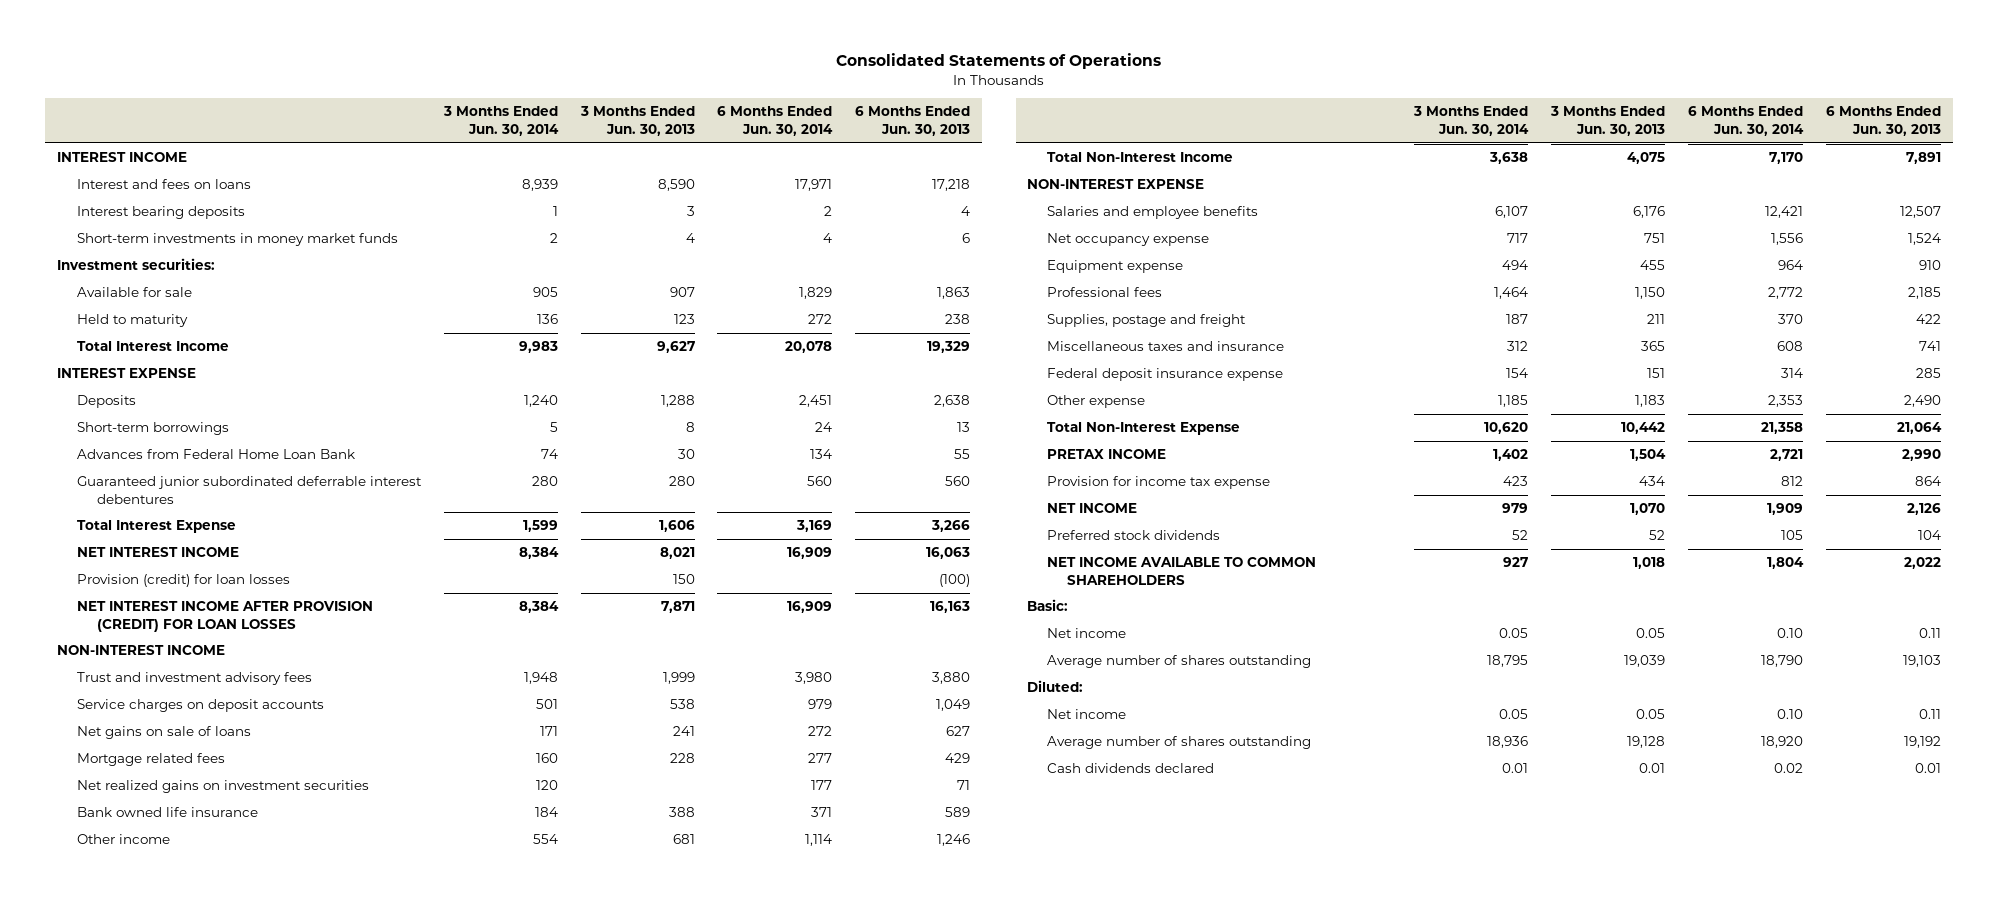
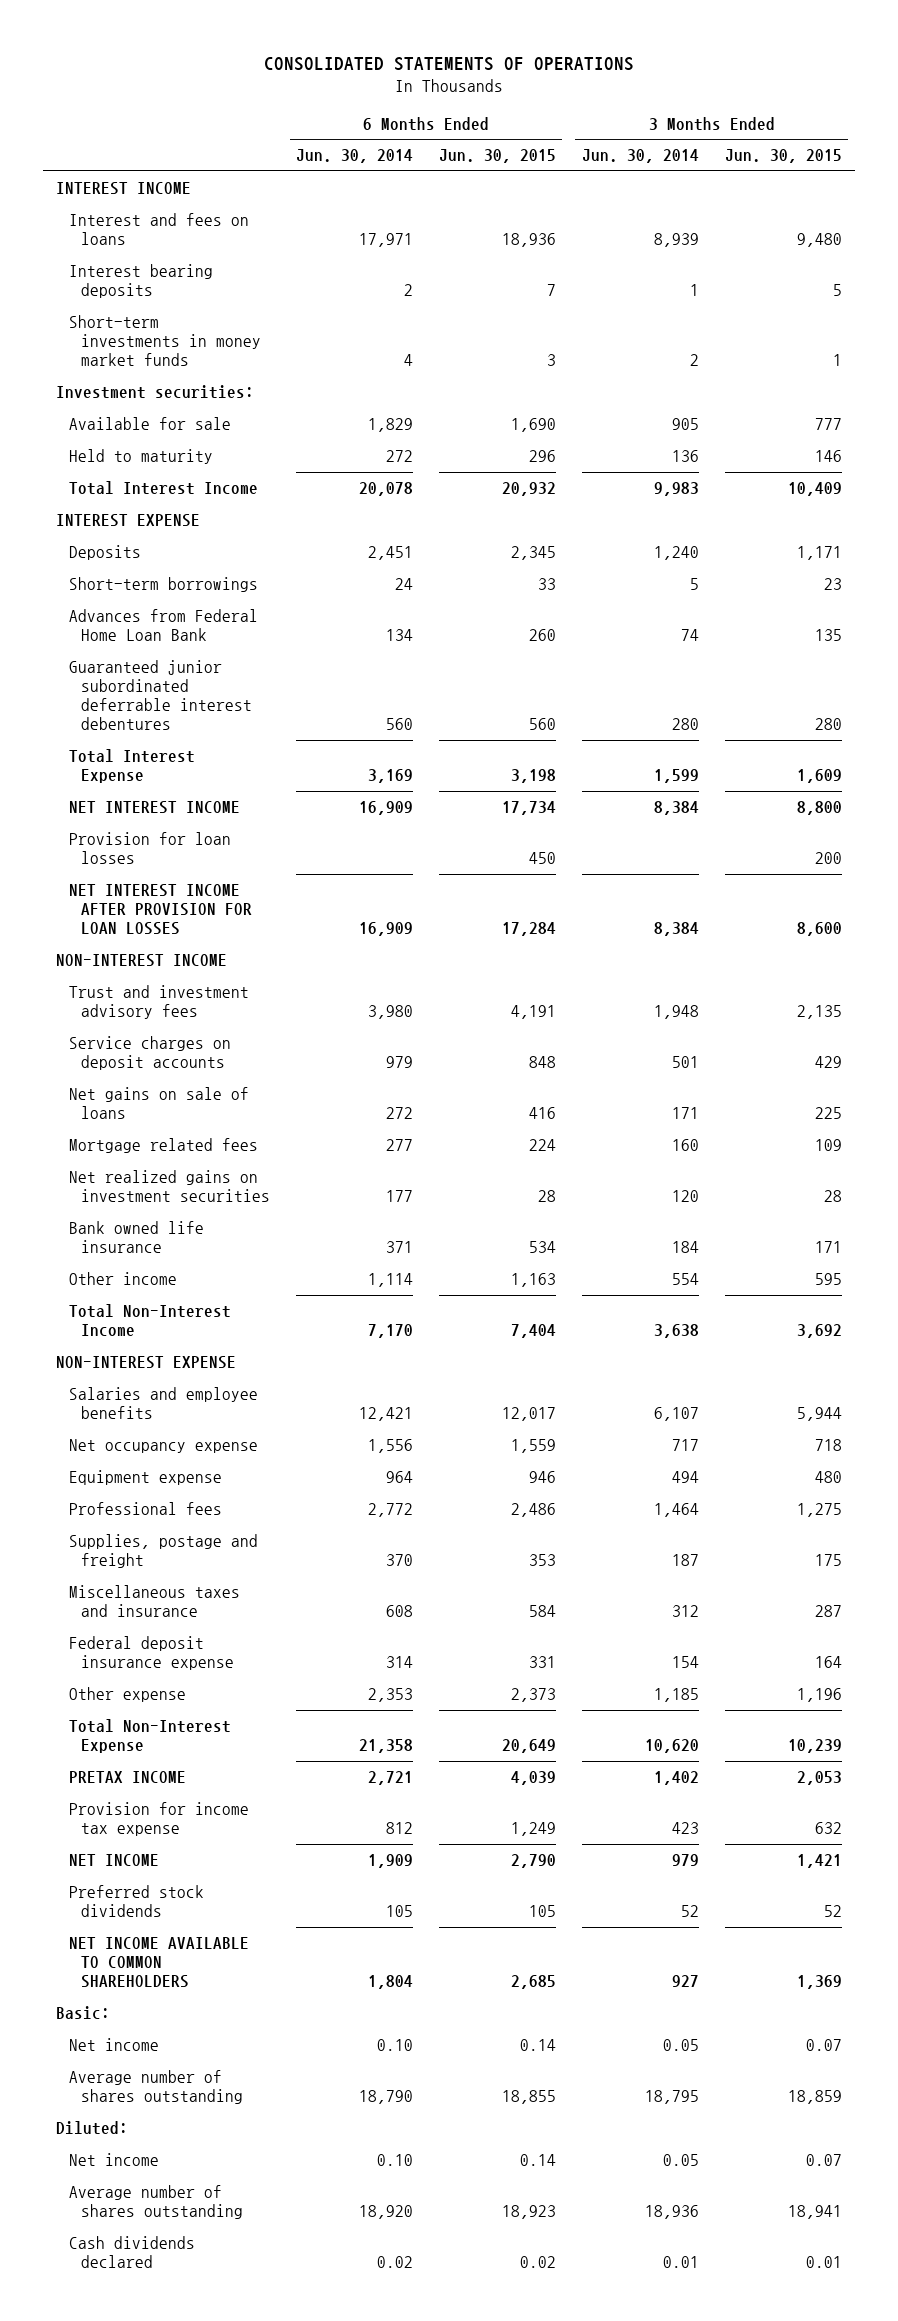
[835,53,1161,70] Consolidated Statements of Operations -> [263,56,634,71] CONSOLIDATED STATEMENTS OF OPERATIONS
[579,106,695,136] 3 Months Ended Jun. 30, 2013 -> none
[855,106,971,136] 6 Months Ended Jun. 30, 2013 -> none
none -> [438,149,556,164] Jun. 30, 2015
none -> [724,149,842,164] Jun. 30, 2015
[76,574,290,588] Provision (credit) for loan losses -> [68,832,231,865] Provision for loan losses
[76,601,373,632] NET INTEREST INCOME AFTER PROVISION (CREDIT) FOR LOAN LOSSES -> [68,884,253,936] NET INTEREST INCOME AFTER PROVISION FOR LOAN LOSSES

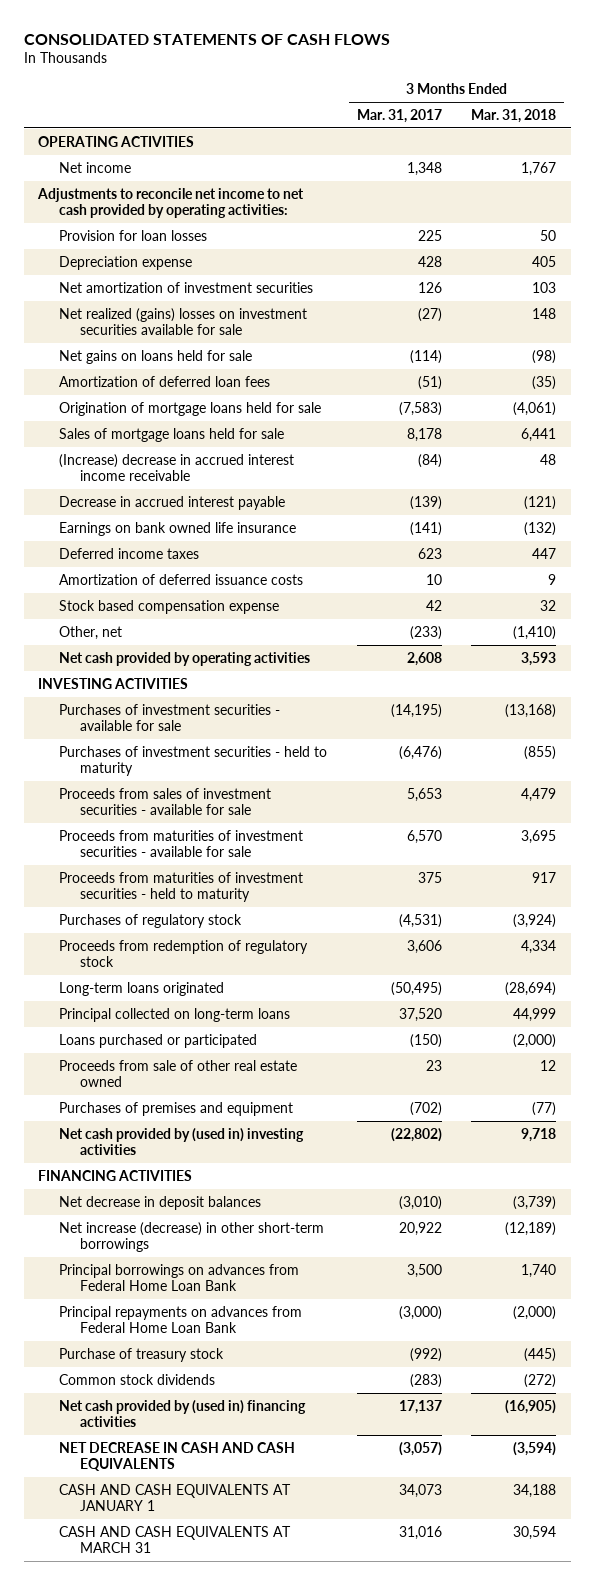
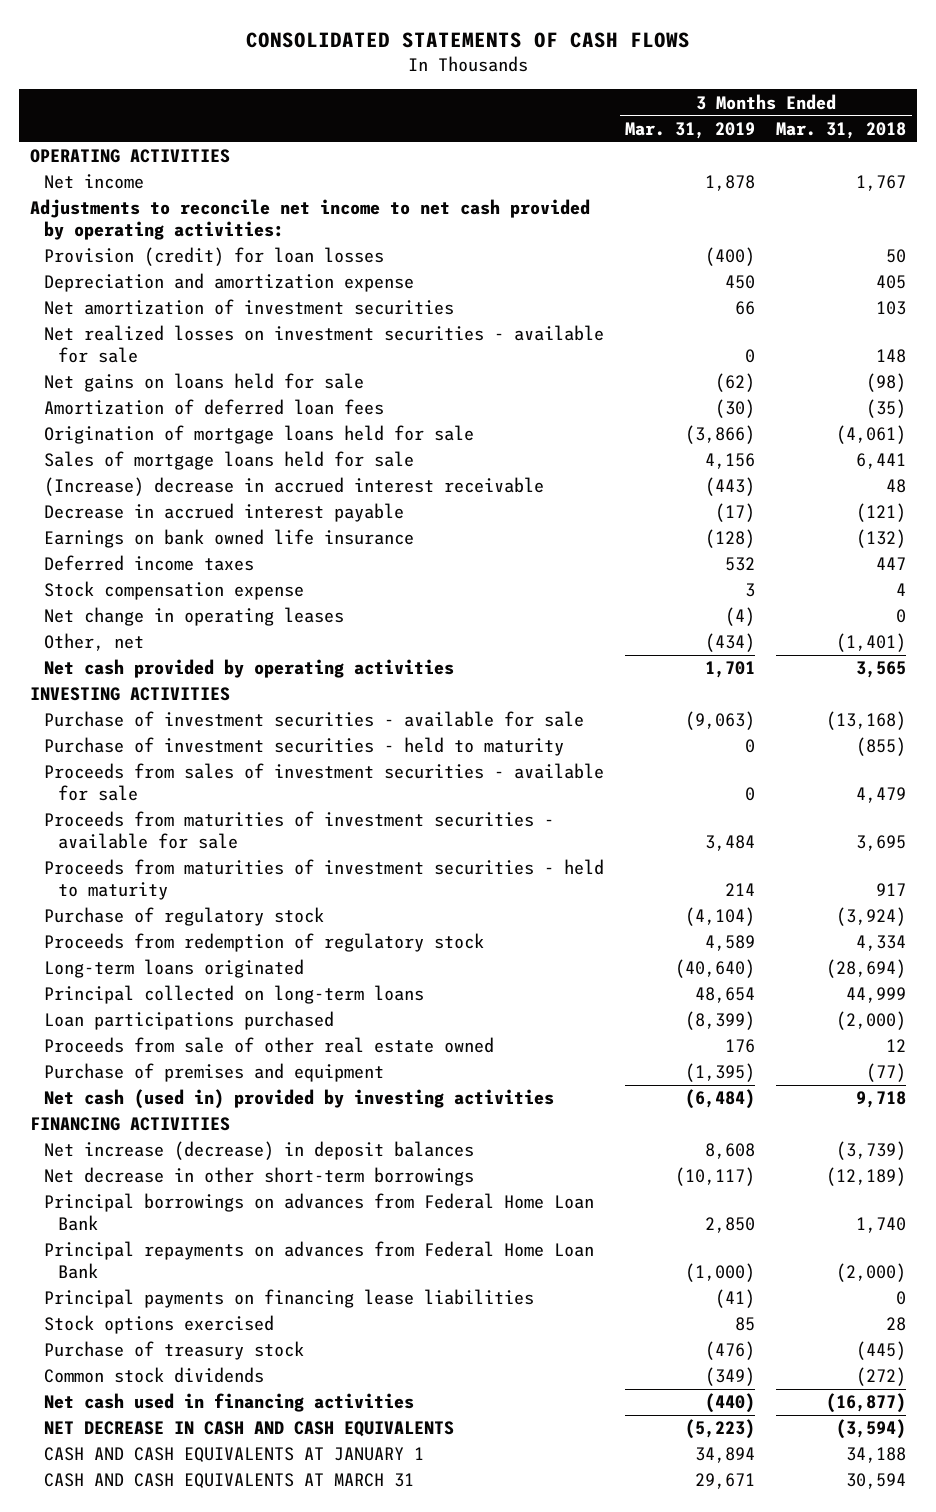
[356,108,442,123] Mar. 31, 2017 -> none
none -> [625,121,756,139] Mar. 31, 2019
[59,229,208,241] Provision for loan losses -> [43,247,384,267] Provision (credit) for loan losses
[59,255,193,270] Depreciation expense -> [43,273,414,293] Depreciation and amortization expense
[59,307,308,335] Net realized (gains) losses on investment securities available for sale -> [43,325,604,364] Net realized losses on investment securities - available for sale
[59,453,295,481] (Increase) decrease in accrued interest income receivable -> [43,477,544,497] (Increase) decrease in accrued interest receivable
[59,573,304,585] Amortization of deferred issuance costs -> none
[59,599,280,614] Stock based compensation expense -> [43,581,304,601] Stock compensation expense
[540,599,557,611] 32 -> [896,583,907,597] 4
none -> [43,607,344,627] Net change in operating leases
[513,625,557,640] (1,410) -> [836,633,907,653] (1,401)
[521,651,557,666] 3,593 -> [856,661,907,679] 3,565
[59,703,281,731] Purchases of investment securities - available for sale -> [43,711,584,728] Purchase of investment securities - available for sale
[59,745,328,776] Purchases of investment securities - held to maturity -> [43,737,564,757] Purchase of investment securities - held to maturity
[59,913,243,928] Purchases of regulatory stock -> [43,907,324,927] Purchase of regulatory stock
[59,1033,258,1048] Loans purchased or participated -> [43,1011,334,1031] Loan participations purchased
[59,1101,294,1116] Purchases of premises and equipment -> [43,1063,384,1083] Purchase of premises and equipment
[59,1127,305,1155] Net cash provided by (used in) investing activities -> [43,1089,554,1110] Net cash (used in) provided by investing activities
[59,1195,262,1210] Net decrease in deposit balances -> [43,1141,474,1161] Net increase (decrease) in deposit balances
[59,1221,325,1252] Net increase (decrease) in other short-term borrowings -> [43,1167,474,1187] Net decrease in other short-term borrowings
none -> [43,1289,534,1309] Principal payments on financing lease liabilities
none -> [43,1315,274,1335] Stock options exercised
[59,1399,307,1427] Net cash provided by (used in) financing activities -> [43,1393,414,1413] Net cash used in financing activities
[505,1399,557,1414] (16,905) -> [826,1393,907,1414] (16,877)

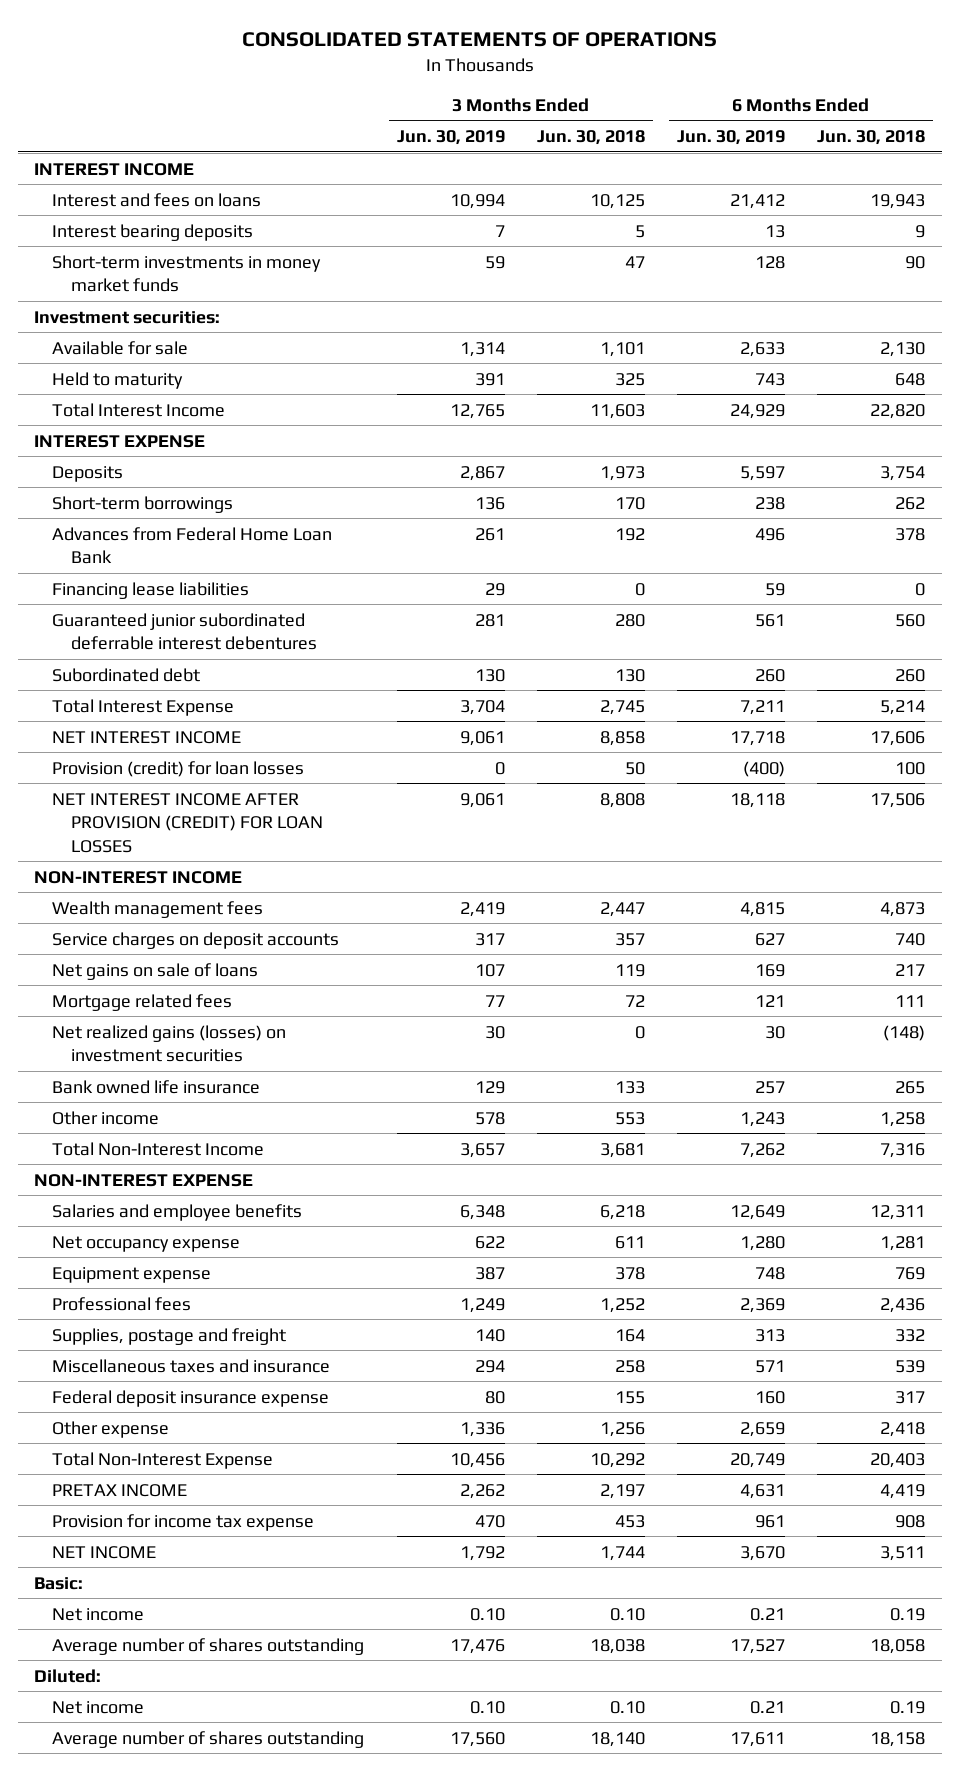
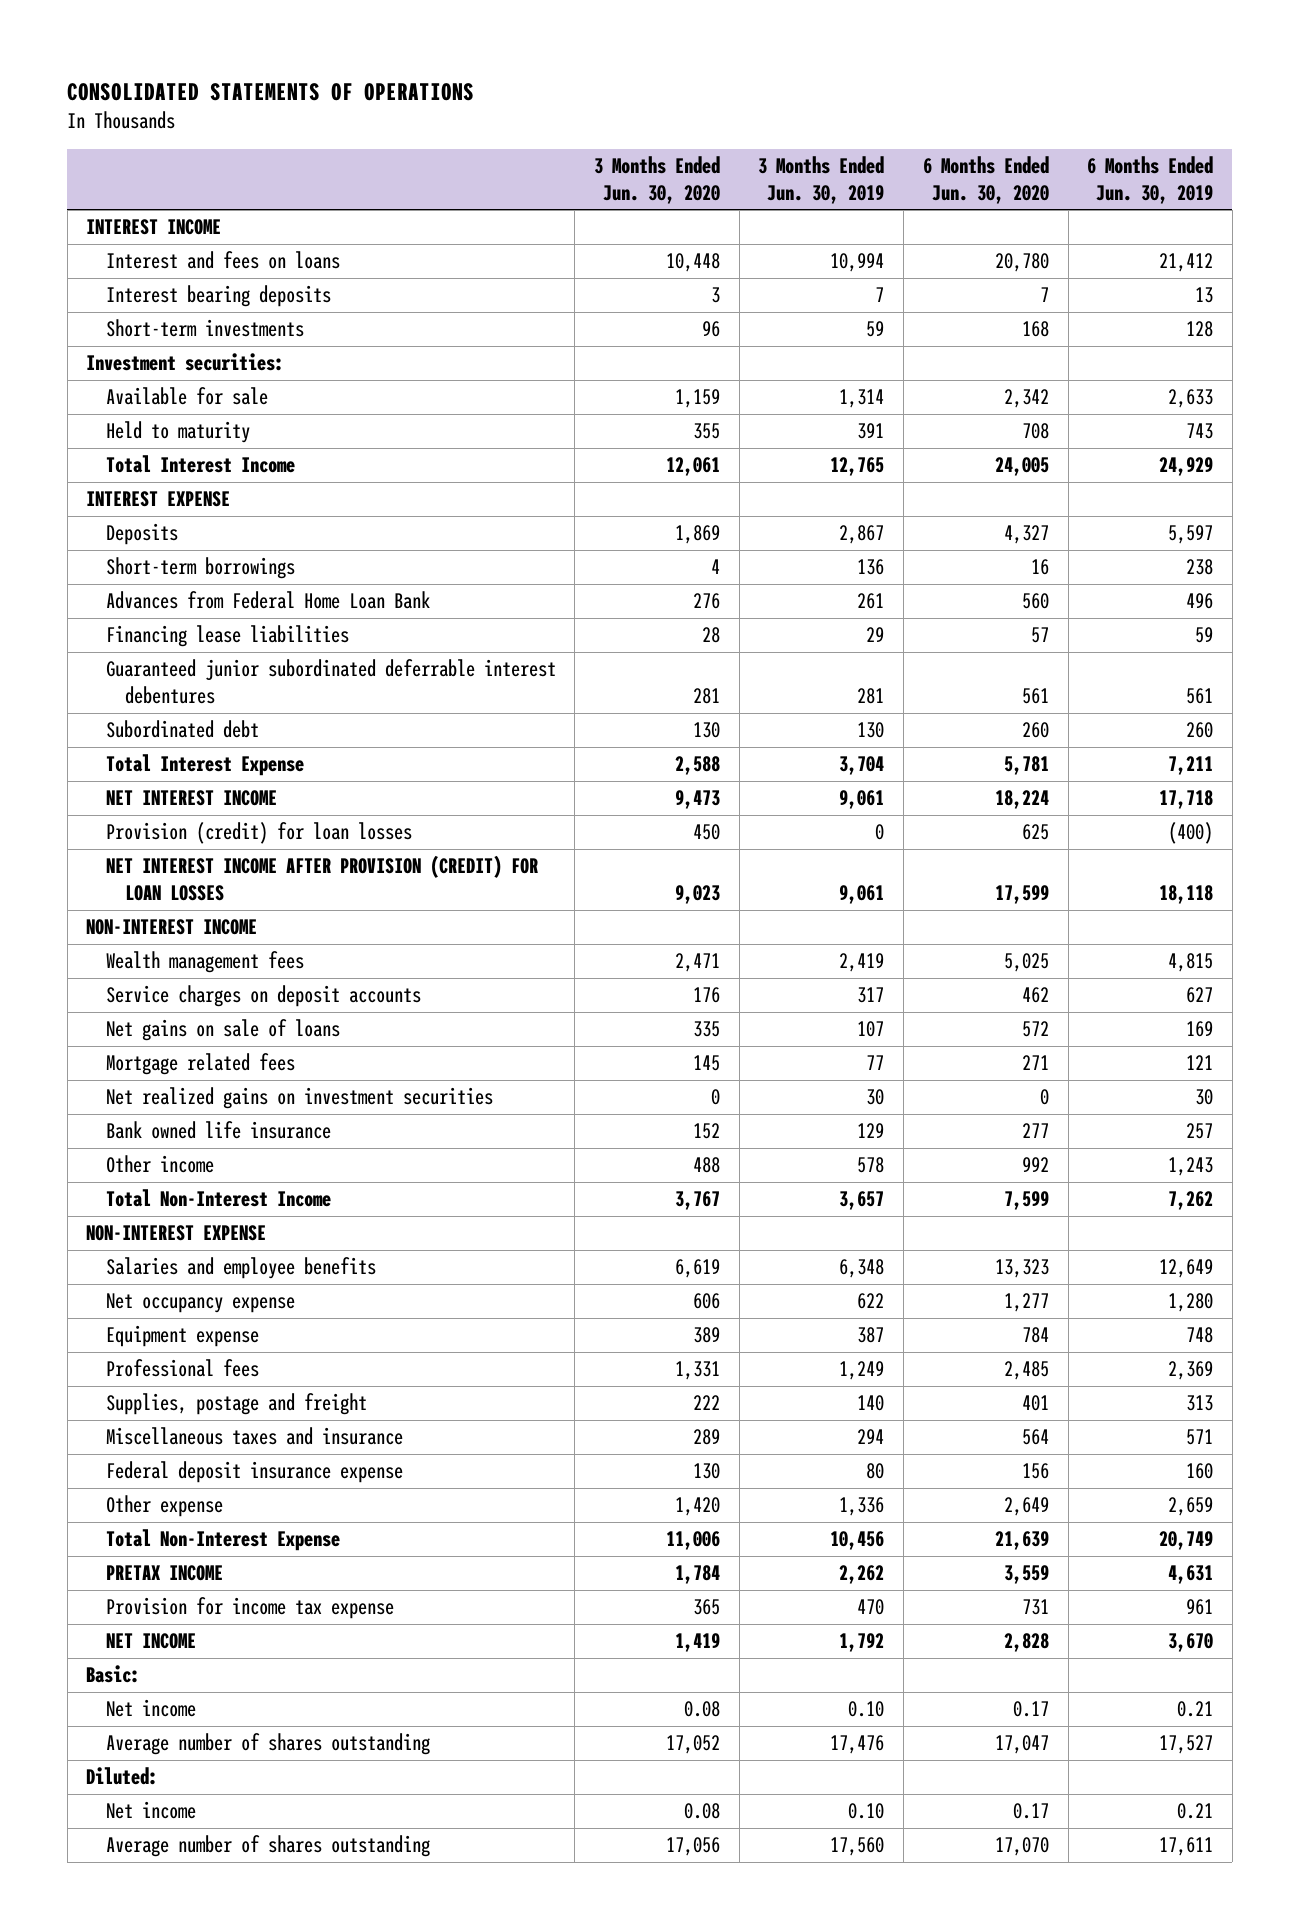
[536,130,645,146] Jun. 30, 2018 -> none
[817,130,926,146] Jun. 30, 2018 -> none
none -> [594,156,721,204] 3 Months Ended Jun. 30, 2020
none -> [922,156,1049,204] 6 Months Ended Jun. 30, 2020
[52,254,322,293] Short-term investments in money market funds -> [105,319,304,338] Short-term investments
[52,1024,287,1063] Net realized gains (losses) on investment securities -> [105,1087,493,1110] Net realized gains on investment securities

